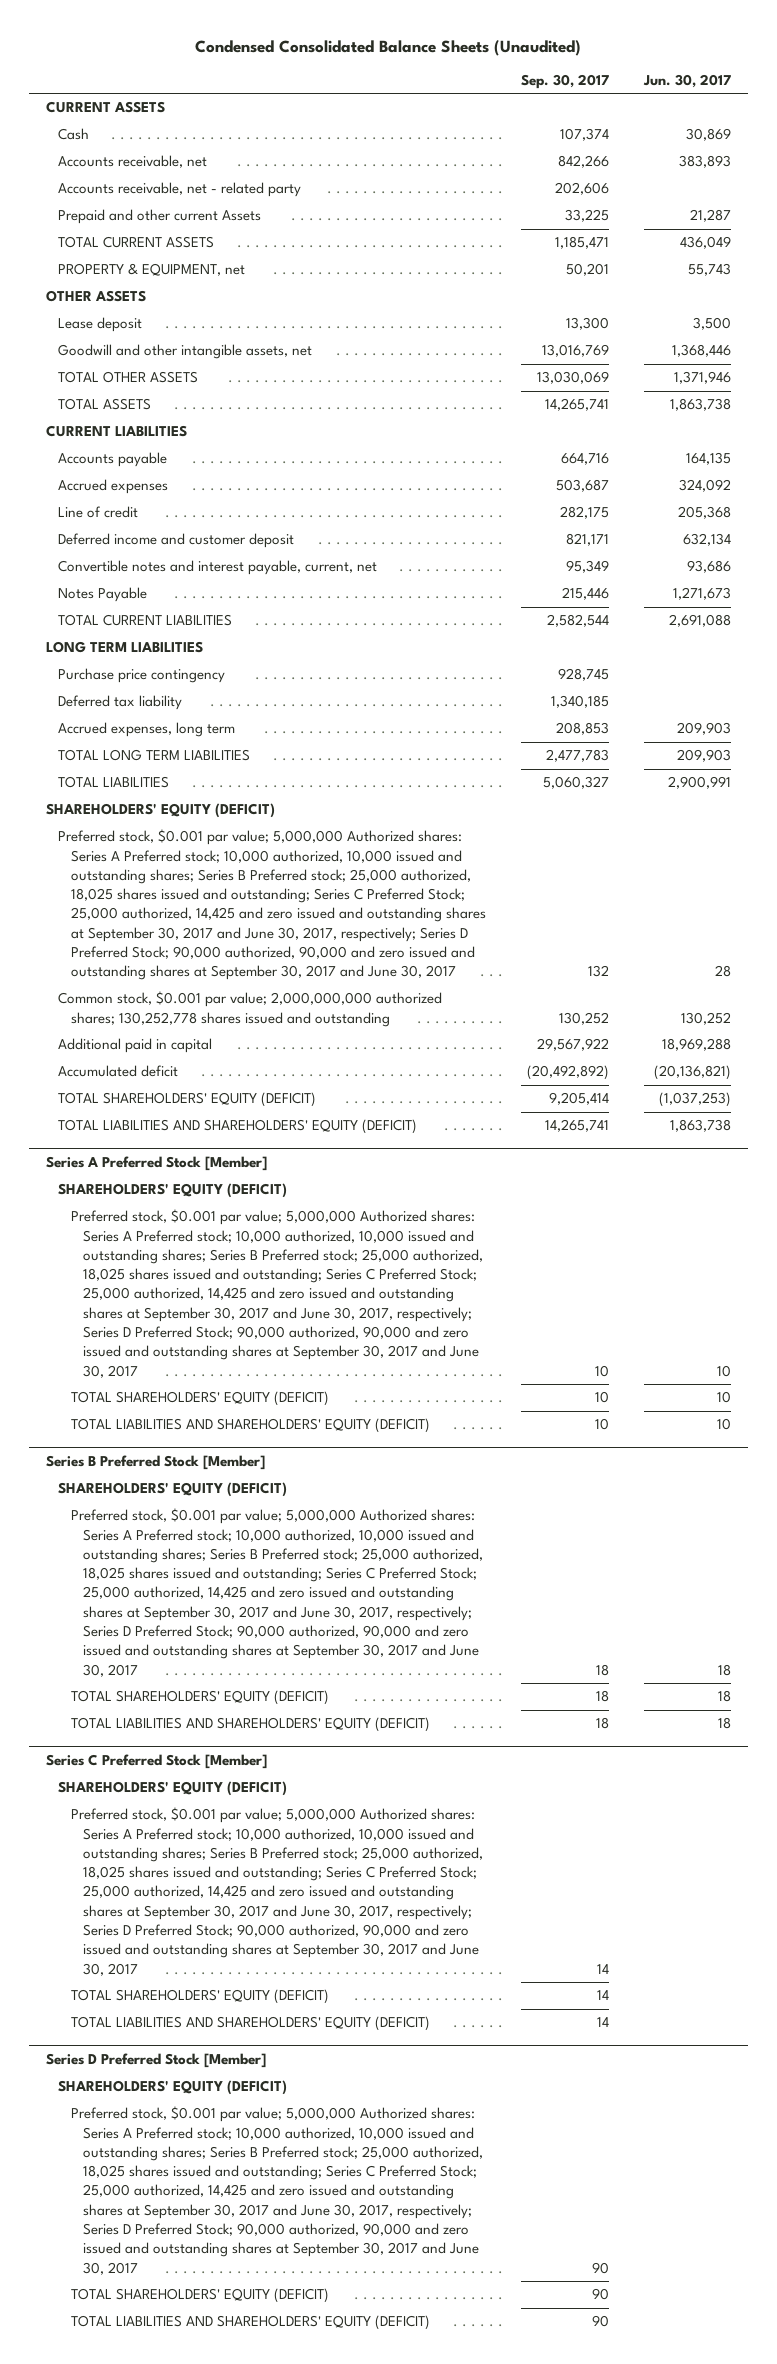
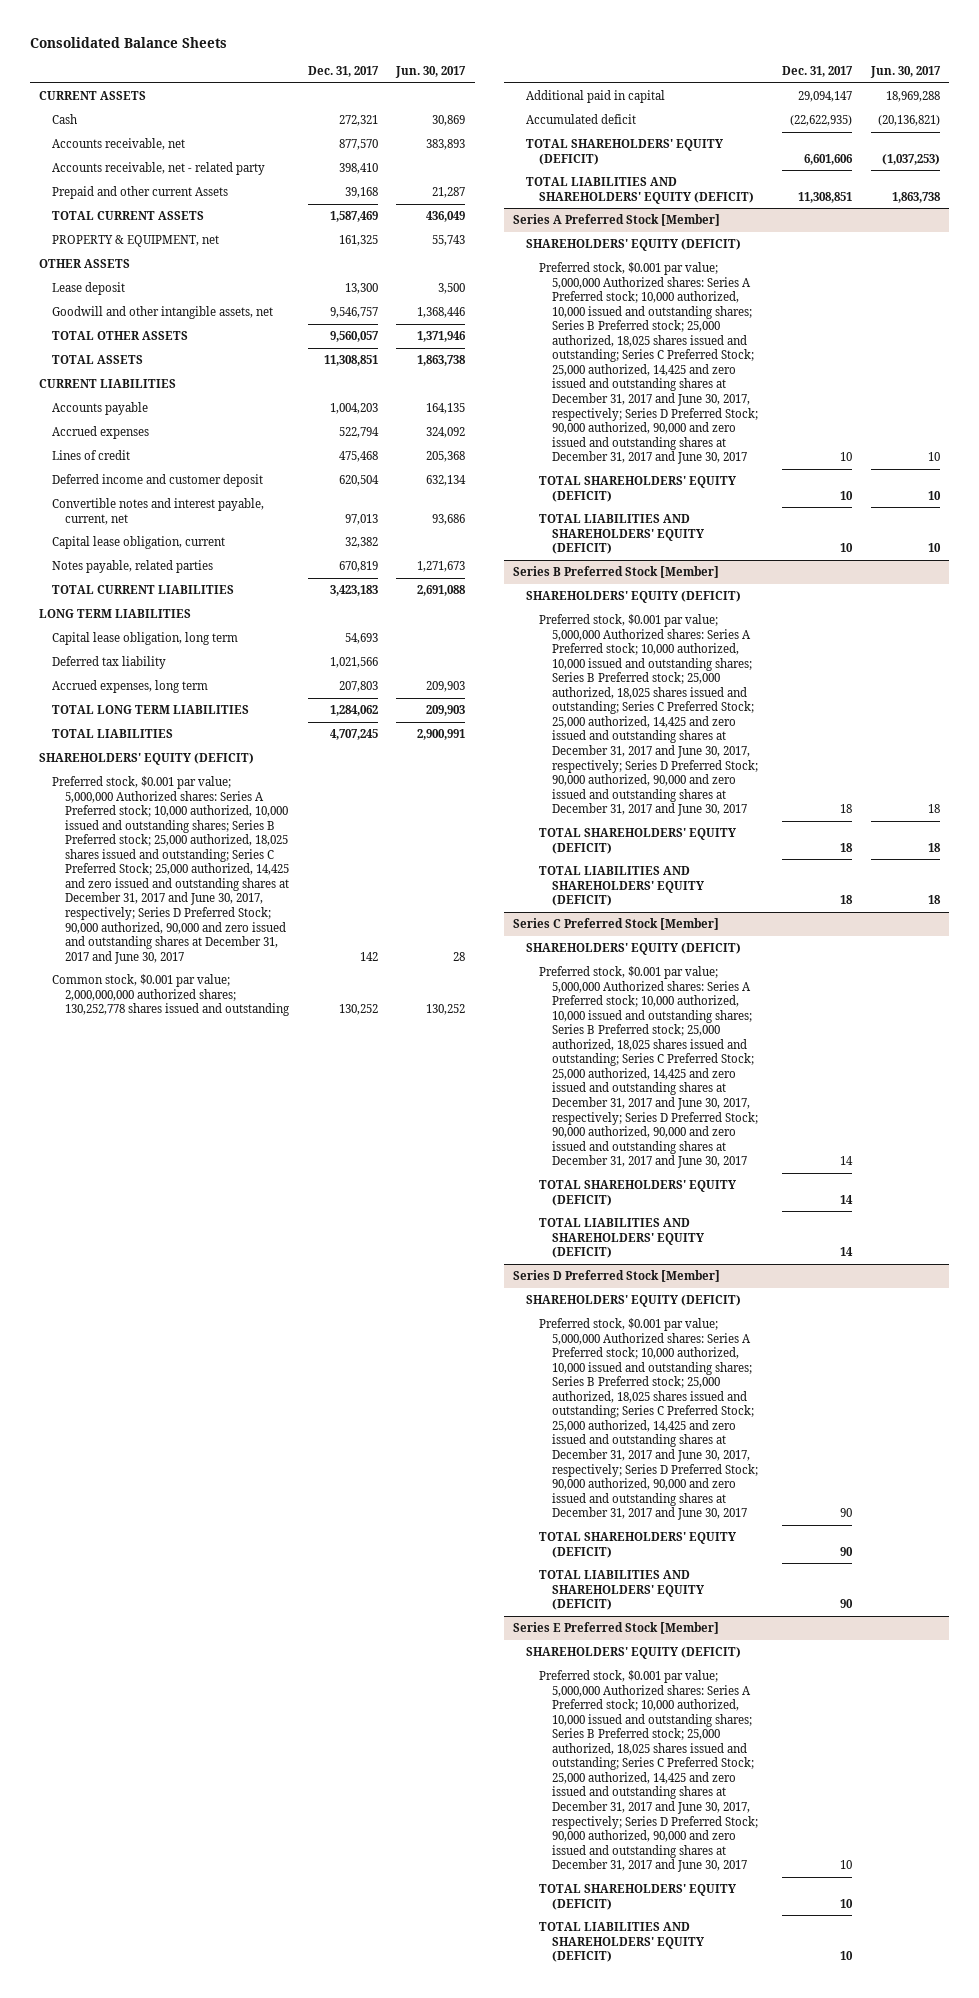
[195,39,582,56] Condensed Consolidated Balance Sheets (Unaudited) -> [29,36,227,48] Consolidated Balance Sheets
[520,73,609,89] Sep. 30, 2017 -> none
none -> [307,66,379,78] Dec. 31, 2017
[58,506,139,519] Line of credit -> [51,450,130,461] Lines of credit
none -> [51,536,225,550] Capital lease obligation, current
[58,587,148,603] Notes Payable -> [51,560,213,574] Notes payable, related parties
[58,668,226,684] Purchase price contingency -> none
none -> [51,632,238,646] Capital lease obligation, long term
[58,829,486,981] Preferred stock, $0.001 par value; 5,000,000 Authorized shares: Series A Preferred stock; 10,000 authorized, 10,000 issued and outstanding shares; Series B Preferred stock; 25,000 authorized, 18,025 shares issued and outstanding; Series C Preferred Stock; 25,000 authorized, 14,425 and zero issued and outstanding shares at September 30, 2017 and June 30, 2017, respectively; Series D Preferred Stock; 90,000 authorized, 90,000 and zero issued and outstanding shares at September 30, 2017 and June 30, 2017 -> [51,776,289,964] Preferred stock, $0.001 par value; 5,000,000 Authorized shares: Series A Preferred stock; 10,000 authorized, 10,000 issued and outstanding shares; Series B Preferred stock; 25,000 authorized, 18,025 shares issued and outstanding; Series C Preferred Stock; 25,000 authorized, 14,425 and zero issued and outstanding shares at December 31, 2017 and June 30, 2017, respectively; Series D Preferred Stock; 90,000 authorized, 90,000 and zero issued and outstanding shares at December 31, 2017 and June 30, 2017
[70,1209,483,1378] Preferred stock, $0.001 par value; 5,000,000 Authorized shares: Series A Preferred stock; 10,000 authorized, 10,000 issued and outstanding shares; Series B Preferred stock; 25,000 authorized, 18,025 shares issued and outstanding; Series C Preferred Stock; 25,000 authorized, 14,425 and zero issued and outstanding shares at September 30, 2017 and June 30, 2017, respectively; Series D Preferred Stock; 90,000 authorized, 90,000 and zero issued and outstanding shares at September 30, 2017 and June 30, 2017 -> [539,262,759,465] Preferred stock, $0.001 par value; 5,000,000 Authorized shares: Series A Preferred stock; 10,000 authorized, 10,000 issued and outstanding shares; Series B Preferred stock; 25,000 authorized, 18,025 shares issued and outstanding; Series C Preferred Stock; 25,000 authorized, 14,425 and zero issued and outstanding shares at December 31, 2017 and June 30, 2017, respectively; Series D Preferred Stock; 90,000 authorized, 90,000 and zero issued and outstanding shares at December 31, 2017 and June 30, 2017
[70,1508,483,1677] Preferred stock, $0.001 par value; 5,000,000 Authorized shares: Series A Preferred stock; 10,000 authorized, 10,000 issued and outstanding shares; Series B Preferred stock; 25,000 authorized, 18,025 shares issued and outstanding; Series C Preferred Stock; 25,000 authorized, 14,425 and zero issued and outstanding shares at September 30, 2017 and June 30, 2017, respectively; Series D Preferred Stock; 90,000 authorized, 90,000 and zero issued and outstanding shares at September 30, 2017 and June 30, 2017 -> [539,614,759,817] Preferred stock, $0.001 par value; 5,000,000 Authorized shares: Series A Preferred stock; 10,000 authorized, 10,000 issued and outstanding shares; Series B Preferred stock; 25,000 authorized, 18,025 shares issued and outstanding; Series C Preferred Stock; 25,000 authorized, 14,425 and zero issued and outstanding shares at December 31, 2017 and June 30, 2017, respectively; Series D Preferred Stock; 90,000 authorized, 90,000 and zero issued and outstanding shares at December 31, 2017 and June 30, 2017
[70,1807,483,1976] Preferred stock, $0.001 par value; 5,000,000 Authorized shares: Series A Preferred stock; 10,000 authorized, 10,000 issued and outstanding shares; Series B Preferred stock; 25,000 authorized, 18,025 shares issued and outstanding; Series C Preferred Stock; 25,000 authorized, 14,425 and zero issued and outstanding shares at September 30, 2017 and June 30, 2017, respectively; Series D Preferred Stock; 90,000 authorized, 90,000 and zero issued and outstanding shares at September 30, 2017 and June 30, 2017 -> [539,966,759,1169] Preferred stock, $0.001 par value; 5,000,000 Authorized shares: Series A Preferred stock; 10,000 authorized, 10,000 issued and outstanding shares; Series B Preferred stock; 25,000 authorized, 18,025 shares issued and outstanding; Series C Preferred Stock; 25,000 authorized, 14,425 and zero issued and outstanding shares at December 31, 2017 and June 30, 2017, respectively; Series D Preferred Stock; 90,000 authorized, 90,000 and zero issued and outstanding shares at December 31, 2017 and June 30, 2017
[70,2106,483,2275] Preferred stock, $0.001 par value; 5,000,000 Authorized shares: Series A Preferred stock; 10,000 authorized, 10,000 issued and outstanding shares; Series B Preferred stock; 25,000 authorized, 18,025 shares issued and outstanding; Series C Preferred Stock; 25,000 authorized, 14,425 and zero issued and outstanding shares at September 30, 2017 and June 30, 2017, respectively; Series D Preferred Stock; 90,000 authorized, 90,000 and zero issued and outstanding shares at September 30, 2017 and June 30, 2017 -> [539,1318,759,1521] Preferred stock, $0.001 par value; 5,000,000 Authorized shares: Series A Preferred stock; 10,000 authorized, 10,000 issued and outstanding shares; Series B Preferred stock; 25,000 authorized, 18,025 shares issued and outstanding; Series C Preferred Stock; 25,000 authorized, 14,425 and zero issued and outstanding shares at December 31, 2017 and June 30, 2017, respectively; Series D Preferred Stock; 90,000 authorized, 90,000 and zero issued and outstanding shares at December 31, 2017 and June 30, 2017
none -> [513,1622,720,1635] Series E Preferred Stock [Member]
none -> [526,1647,742,1660] SHAREHOLDERS' EQUITY (DEFICIT)
none -> [539,1670,759,1873] Preferred stock, $0.001 par value; 5,000,000 Authorized shares: Series A Preferred stock; 10,000 authorized, 10,000 issued and outstanding shares; Series B Preferred stock; 25,000 authorized, 18,025 shares issued and outstanding; Series C Preferred Stock; 25,000 authorized, 14,425 and zero issued and outstanding shares at December 31, 2017 and June 30, 2017, respectively; Series D Preferred Stock; 90,000 authorized, 90,000 and zero issued and outstanding shares at December 31, 2017 and June 30, 2017
none -> [539,1884,737,1910] TOTAL SHAREHOLDERS' EQUITY (DEFICIT)
none -> [539,1922,705,1963] TOTAL LIABILITIES AND SHAREHOLDERS' EQUITY (DEFICIT)

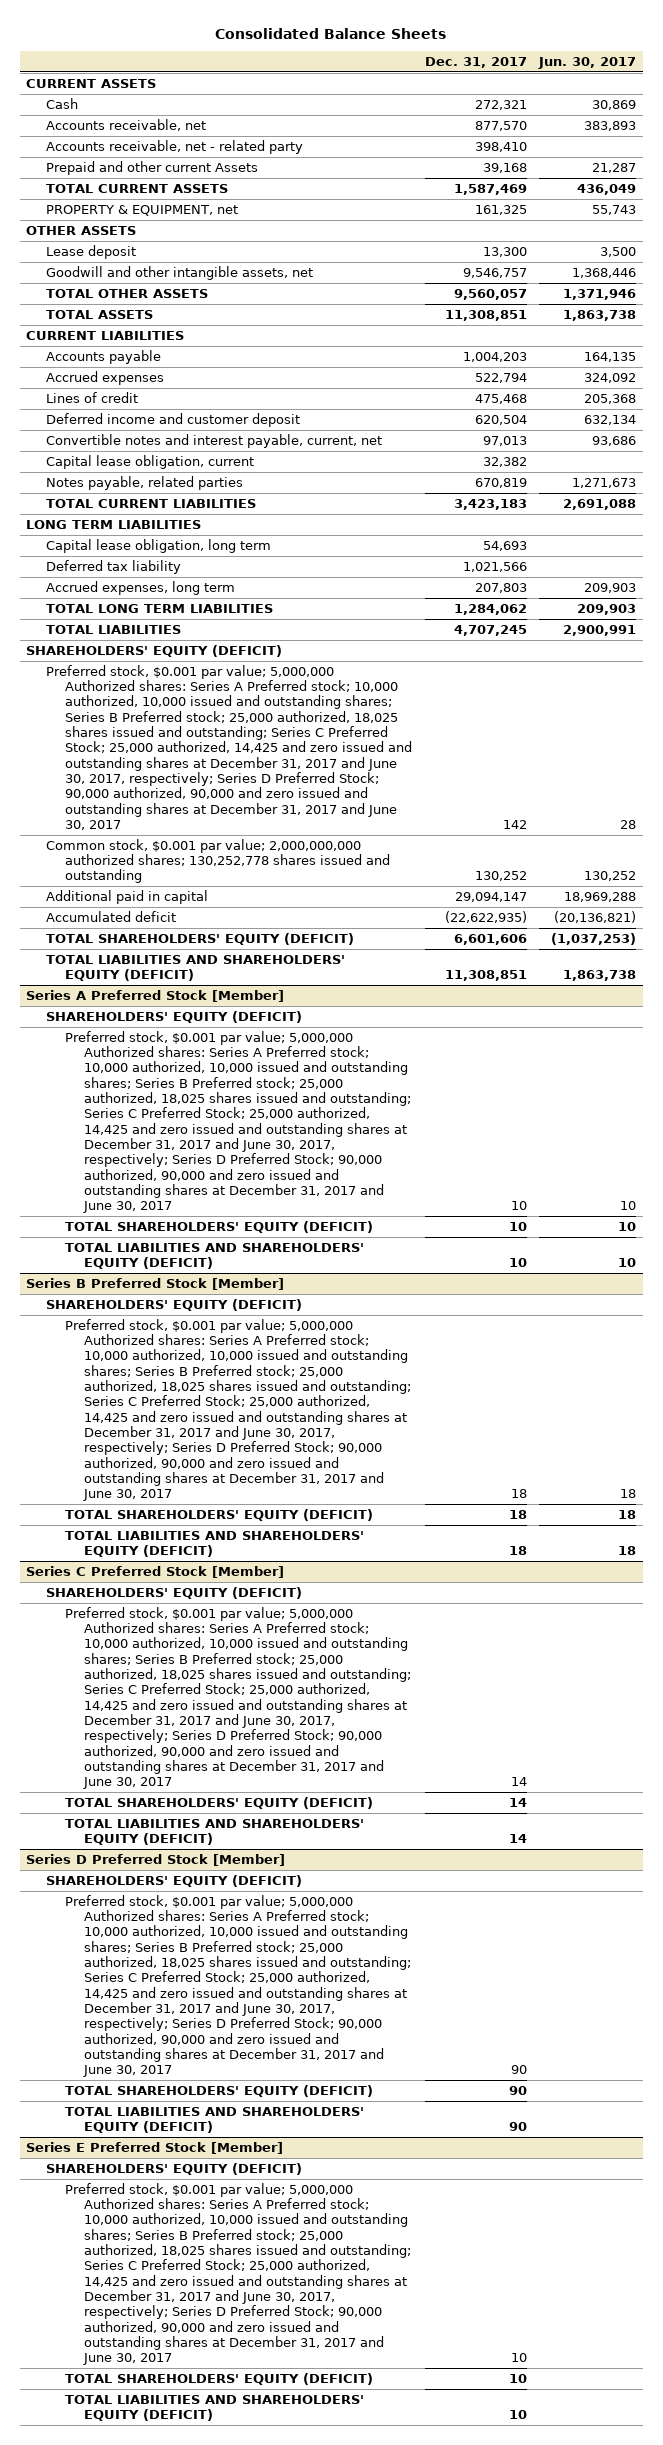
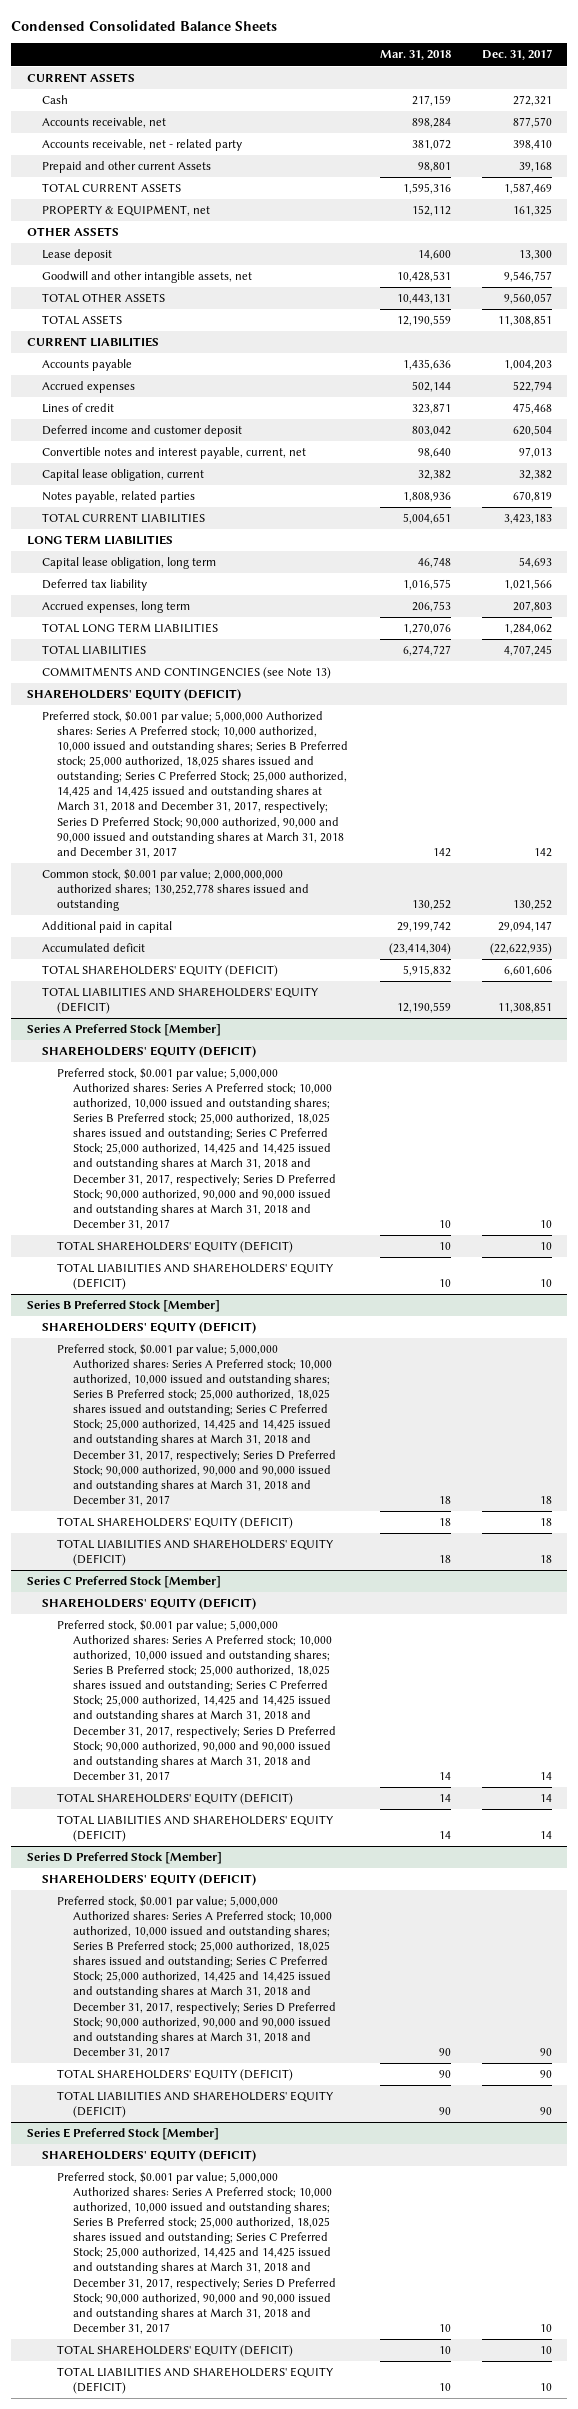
[215,27,447,39] Consolidated Balance Sheets -> [11,19,278,31] Condensed Consolidated Balance Sheets
[538,56,637,69] Jun. 30, 2017 -> none
none -> [379,50,451,61] Mar. 31, 2018
none -> [42,667,332,680] COMMITMENTS AND CONTINGENCIES (see Note 13)
[45,664,412,831] Preferred stock, $0.001 par value; 5,000,000 Authorized shares: Series A Preferred stock; 10,000 authorized, 10,000 issued and outstanding shares; Series B Preferred stock; 25,000 authorized, 18,025 shares issued and outstanding; Series C Preferred Stock; 25,000 authorized, 14,425 and zero issued and outstanding shares at December 31, 2017 and June 30, 2017, respectively; Series D Preferred Stock; 90,000 authorized, 90,000 and zero issued and outstanding shares at December 31, 2017 and June 30, 2017 -> [42,711,349,858] Preferred stock, $0.001 par value; 5,000,000 Authorized shares: Series A Preferred stock; 10,000 authorized, 10,000 issued and outstanding shares; Series B Preferred stock; 25,000 authorized, 18,025 shares issued and outstanding; Series C Preferred Stock; 25,000 authorized, 14,425 and 14,425 issued and outstanding shares at March 31, 2018 and December 31, 2017, respectively; Series D Preferred Stock; 90,000 authorized, 90,000 and 90,000 issued and outstanding shares at March 31, 2018 and December 31, 2017
[64,1030,412,1214] Preferred stock, $0.001 par value; 5,000,000 Authorized shares: Series A Preferred stock; 10,000 authorized, 10,000 issued and outstanding shares; Series B Preferred stock; 25,000 authorized, 18,025 shares issued and outstanding; Series C Preferred Stock; 25,000 authorized, 14,425 and zero issued and outstanding shares at December 31, 2017 and June 30, 2017, respectively; Series D Preferred Stock; 90,000 authorized, 90,000 and zero issued and outstanding shares at December 31, 2017 and June 30, 2017 -> [57,1068,336,1230] Preferred stock, $0.001 par value; 5,000,000 Authorized shares: Series A Preferred stock; 10,000 authorized, 10,000 issued and outstanding shares; Series B Preferred stock; 25,000 authorized, 18,025 shares issued and outstanding; Series C Preferred Stock; 25,000 authorized, 14,425 and 14,425 issued and outstanding shares at March 31, 2018 and December 31, 2017, respectively; Series D Preferred Stock; 90,000 authorized, 90,000 and 90,000 issued and outstanding shares at March 31, 2018 and December 31, 2017
[64,1318,412,1502] Preferred stock, $0.001 par value; 5,000,000 Authorized shares: Series A Preferred stock; 10,000 authorized, 10,000 issued and outstanding shares; Series B Preferred stock; 25,000 authorized, 18,025 shares issued and outstanding; Series C Preferred Stock; 25,000 authorized, 14,425 and zero issued and outstanding shares at December 31, 2017 and June 30, 2017, respectively; Series D Preferred Stock; 90,000 authorized, 90,000 and zero issued and outstanding shares at December 31, 2017 and June 30, 2017 -> [57,1344,336,1506] Preferred stock, $0.001 par value; 5,000,000 Authorized shares: Series A Preferred stock; 10,000 authorized, 10,000 issued and outstanding shares; Series B Preferred stock; 25,000 authorized, 18,025 shares issued and outstanding; Series C Preferred Stock; 25,000 authorized, 14,425 and 14,425 issued and outstanding shares at March 31, 2018 and December 31, 2017, respectively; Series D Preferred Stock; 90,000 authorized, 90,000 and 90,000 issued and outstanding shares at March 31, 2018 and December 31, 2017
[64,1606,412,1790] Preferred stock, $0.001 par value; 5,000,000 Authorized shares: Series A Preferred stock; 10,000 authorized, 10,000 issued and outstanding shares; Series B Preferred stock; 25,000 authorized, 18,025 shares issued and outstanding; Series C Preferred Stock; 25,000 authorized, 14,425 and zero issued and outstanding shares at December 31, 2017 and June 30, 2017, respectively; Series D Preferred Stock; 90,000 authorized, 90,000 and zero issued and outstanding shares at December 31, 2017 and June 30, 2017 -> [57,1620,336,1782] Preferred stock, $0.001 par value; 5,000,000 Authorized shares: Series A Preferred stock; 10,000 authorized, 10,000 issued and outstanding shares; Series B Preferred stock; 25,000 authorized, 18,025 shares issued and outstanding; Series C Preferred Stock; 25,000 authorized, 14,425 and 14,425 issued and outstanding shares at March 31, 2018 and December 31, 2017, respectively; Series D Preferred Stock; 90,000 authorized, 90,000 and 90,000 issued and outstanding shares at March 31, 2018 and December 31, 2017
[64,1894,412,2078] Preferred stock, $0.001 par value; 5,000,000 Authorized shares: Series A Preferred stock; 10,000 authorized, 10,000 issued and outstanding shares; Series B Preferred stock; 25,000 authorized, 18,025 shares issued and outstanding; Series C Preferred Stock; 25,000 authorized, 14,425 and zero issued and outstanding shares at December 31, 2017 and June 30, 2017, respectively; Series D Preferred Stock; 90,000 authorized, 90,000 and zero issued and outstanding shares at December 31, 2017 and June 30, 2017 -> [57,1896,336,2058] Preferred stock, $0.001 par value; 5,000,000 Authorized shares: Series A Preferred stock; 10,000 authorized, 10,000 issued and outstanding shares; Series B Preferred stock; 25,000 authorized, 18,025 shares issued and outstanding; Series C Preferred Stock; 25,000 authorized, 14,425 and 14,425 issued and outstanding shares at March 31, 2018 and December 31, 2017, respectively; Series D Preferred Stock; 90,000 authorized, 90,000 and 90,000 issued and outstanding shares at March 31, 2018 and December 31, 2017
[64,2182,412,2366] Preferred stock, $0.001 par value; 5,000,000 Authorized shares: Series A Preferred stock; 10,000 authorized, 10,000 issued and outstanding shares; Series B Preferred stock; 25,000 authorized, 18,025 shares issued and outstanding; Series C Preferred Stock; 25,000 authorized, 14,425 and zero issued and outstanding shares at December 31, 2017 and June 30, 2017, respectively; Series D Preferred Stock; 90,000 authorized, 90,000 and zero issued and outstanding shares at December 31, 2017 and June 30, 2017 -> [57,2172,336,2334] Preferred stock, $0.001 par value; 5,000,000 Authorized shares: Series A Preferred stock; 10,000 authorized, 10,000 issued and outstanding shares; Series B Preferred stock; 25,000 authorized, 18,025 shares issued and outstanding; Series C Preferred Stock; 25,000 authorized, 14,425 and 14,425 issued and outstanding shares at March 31, 2018 and December 31, 2017, respectively; Series D Preferred Stock; 90,000 authorized, 90,000 and 90,000 issued and outstanding shares at March 31, 2018 and December 31, 2017

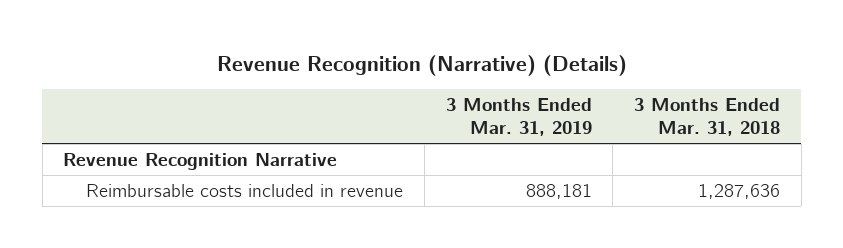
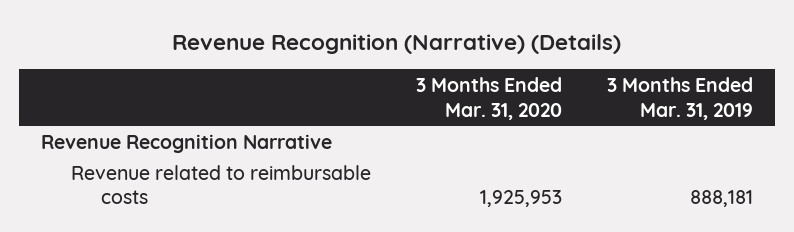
[634,98,781,137] 3 Months Ended Mar. 31, 2018 -> none
none -> [415,76,562,120] 3 Months Ended Mar. 31, 2020
[86,183,404,197] Reimbursable costs included in revenue -> [71,164,372,205] Revenue related to reimbursable costs

